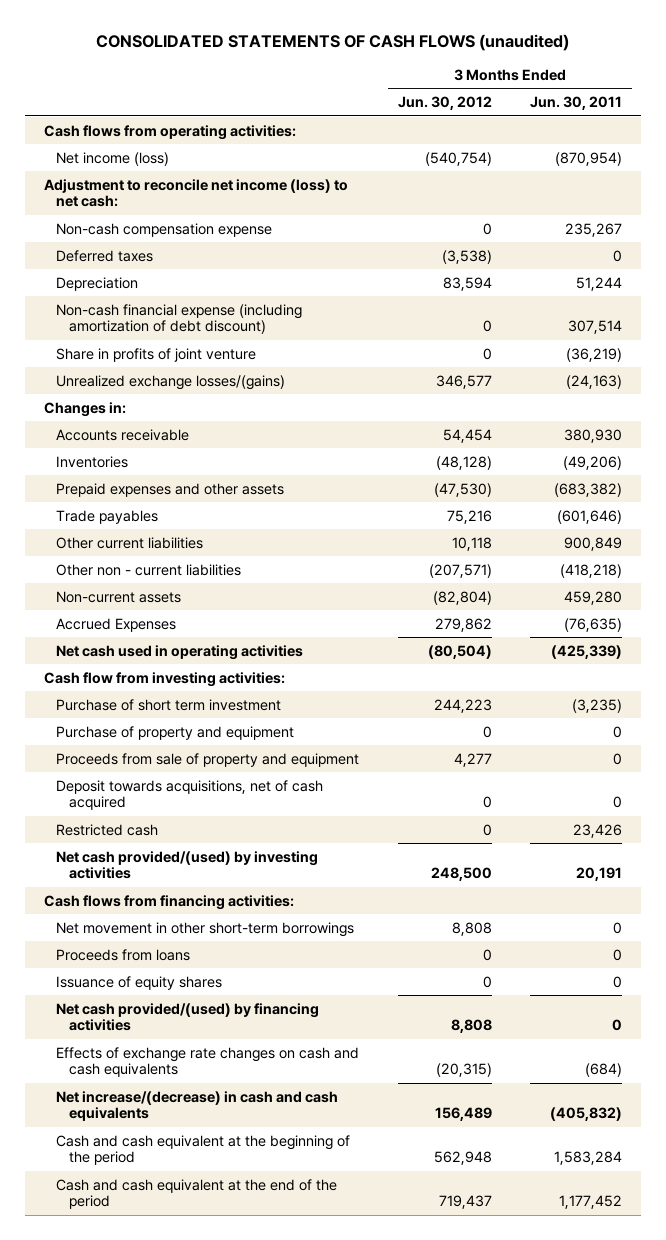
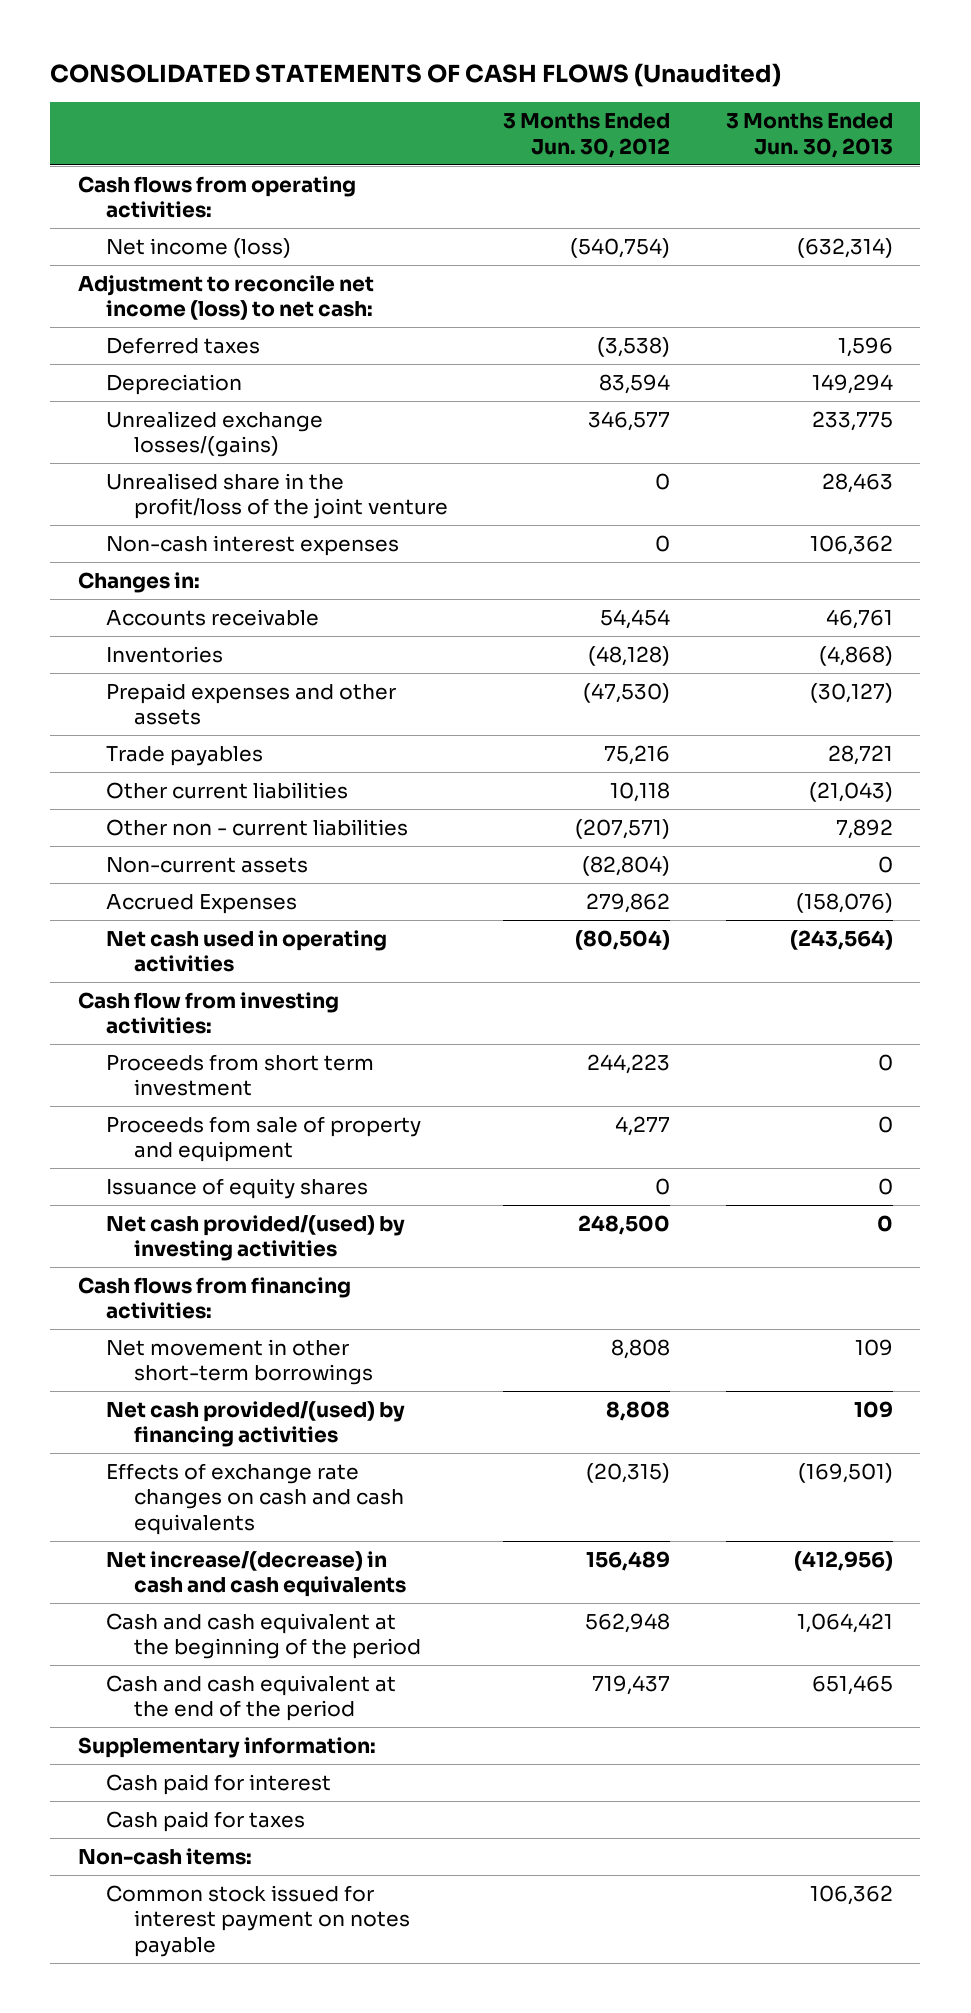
[96,33,570,51] CONSOLIDATED STATEMENTS OF CASH FLOWS (unaudited) -> [50,62,782,87] CONSOLIDATED STATEMENTS OF CASH FLOWS (Unaudited)
[530,96,623,111] Jun. 30, 2011 -> none
none -> [725,113,893,158] 3 Months Ended Jun. 30, 2013
[56,222,273,237] Non-cash compensation expense -> none
[56,303,303,335] Non-cash financial expense (including amortization of debt discount) -> none
[56,347,257,362] Share in profits of joint venture -> none
none -> [105,472,448,520] Unrealised share in the profit/loss of the joint venture
none -> [105,534,399,556] Non-cash interest expenses
[56,725,295,740] Purchase of property and equipment -> none
[56,779,324,811] Deposit towards acquisitions, net of cash acquired -> none
[56,823,159,836] Restricted cash -> none
[56,698,282,711] Purchase of short term investment -> [105,1053,374,1097] Proceeds from short term investment
[56,752,360,767] Proceeds from sale of property and equipment -> [105,1115,421,1163] Proceeds fom sale of property and equipment
[56,975,223,990] Issuance of equity shares -> [105,1177,368,1199] Issuance of equity shares
[56,948,191,961] Proceeds from loans -> none
none -> [78,1736,377,1758] Supplementary information:
none -> [105,1773,331,1795] Cash paid for interest
none -> [105,1810,305,1832] Cash paid for taxes
none -> [78,1847,253,1865] Non-cash items:
none -> [105,1884,410,1957] Common stock issued for interest payment on notes payable

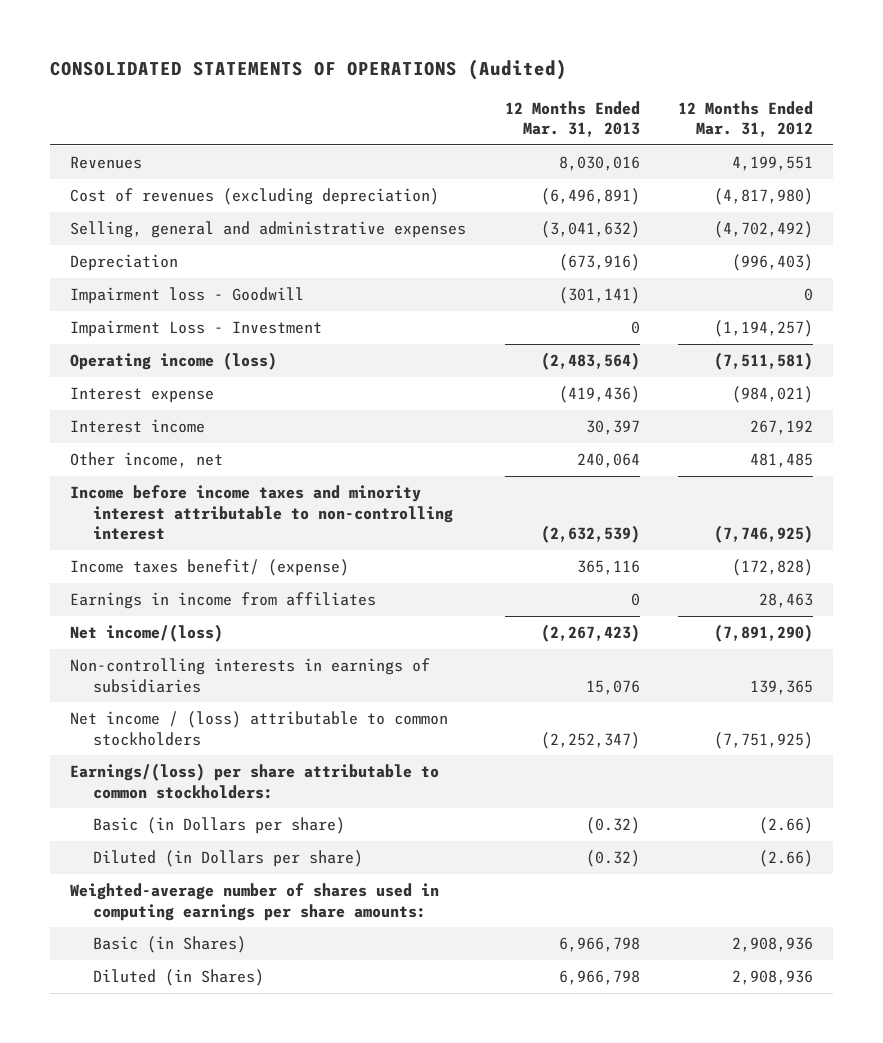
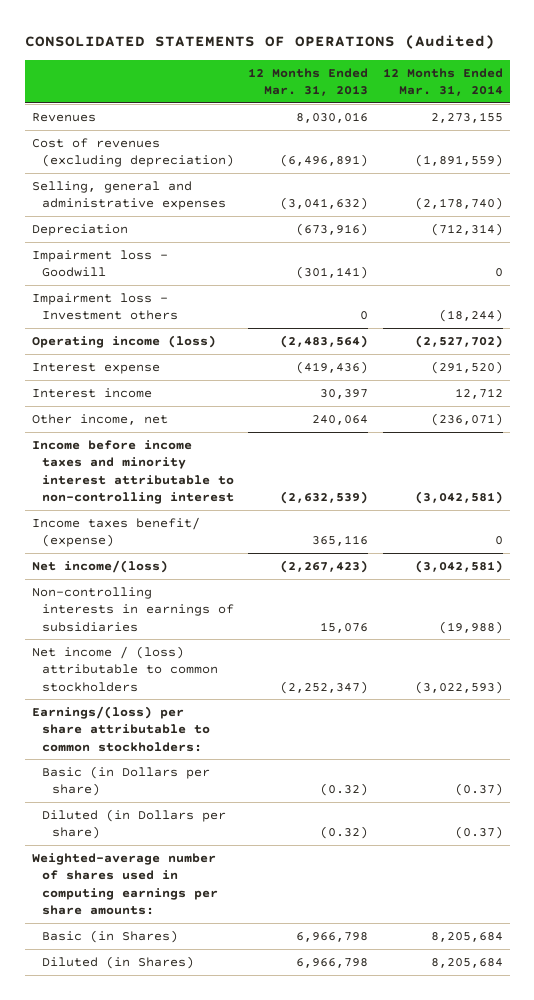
[678,100,814,137] 12 Months Ended Mar. 31, 2012 -> none
none -> [382,67,503,97] 12 Months Ended Mar. 31, 2014
[69,320,322,338] Impairment Loss - Investment -> [31,292,179,321] Impairment loss - Investment others
[69,592,376,610] Earnings in income from affiliates -> none

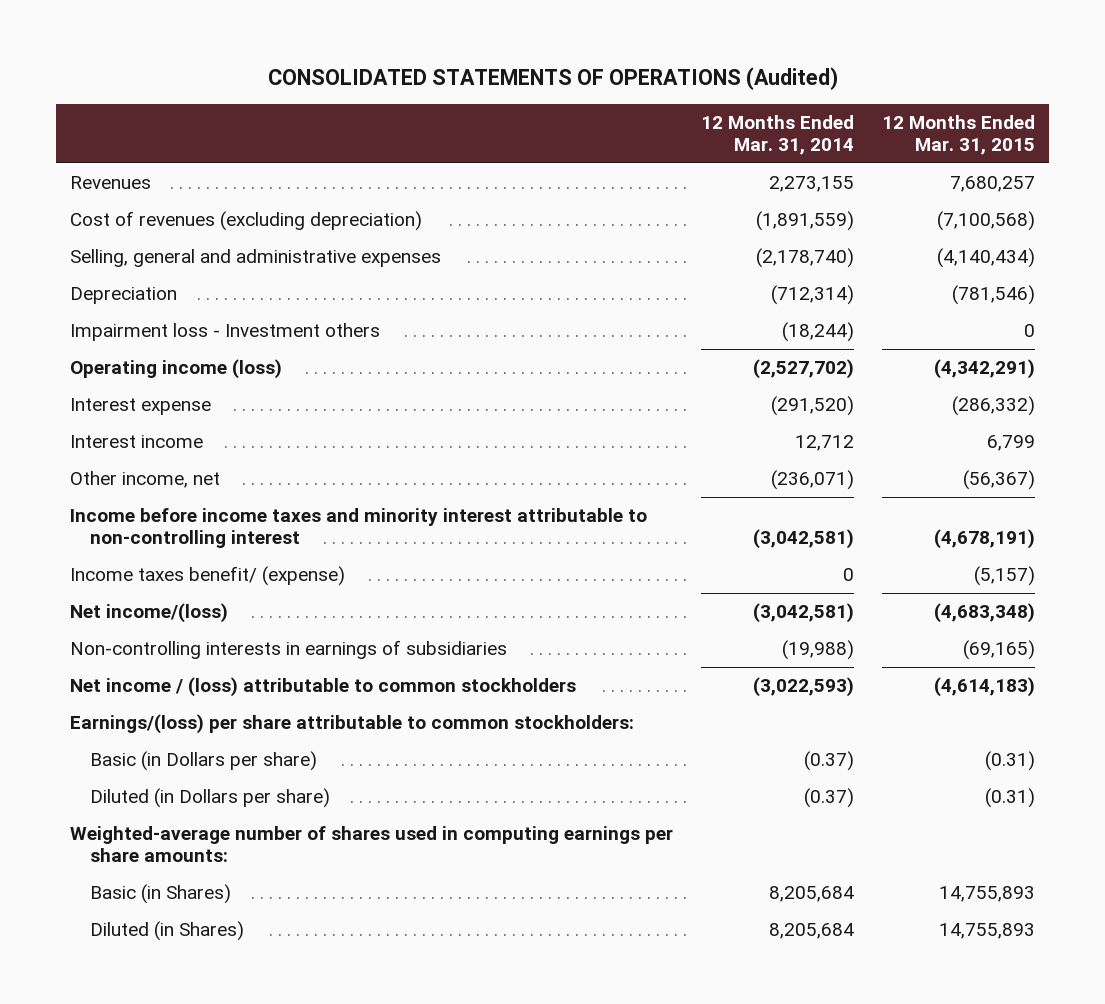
[248,67,369,97] 12 Months Ended Mar. 31, 2013 -> none
none -> [882,115,1036,156] 12 Months Ended Mar. 31, 2015
[31,249,168,278] Impairment loss - Goodwill -> none

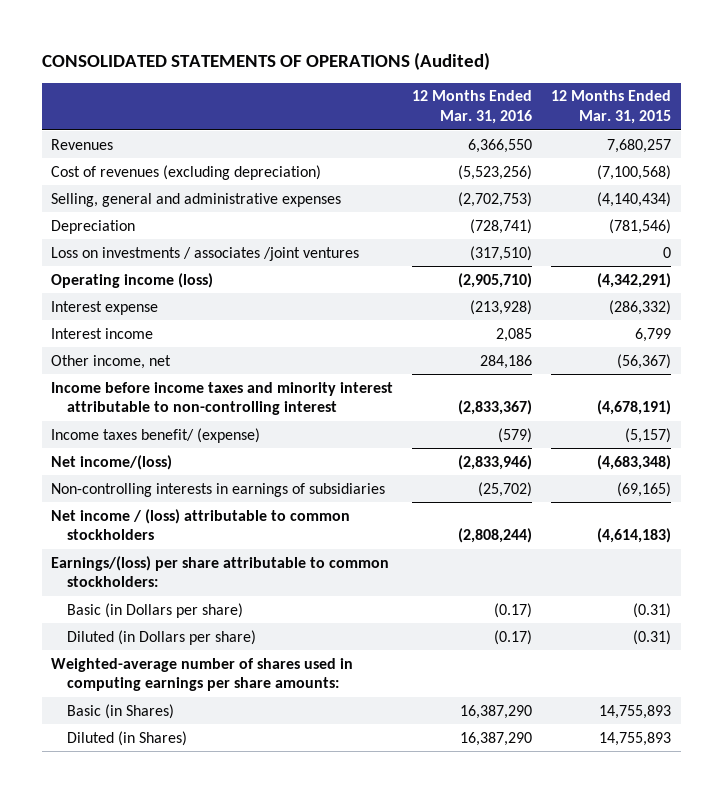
[701,115,855,156] 12 Months Ended Mar. 31, 2014 -> none
none -> [412,90,533,124] 12 Months Ended Mar. 31, 2016
[70,323,381,342] Impairment loss - Investment others -> [51,246,360,261] Loss on investments / associates /joint ventures

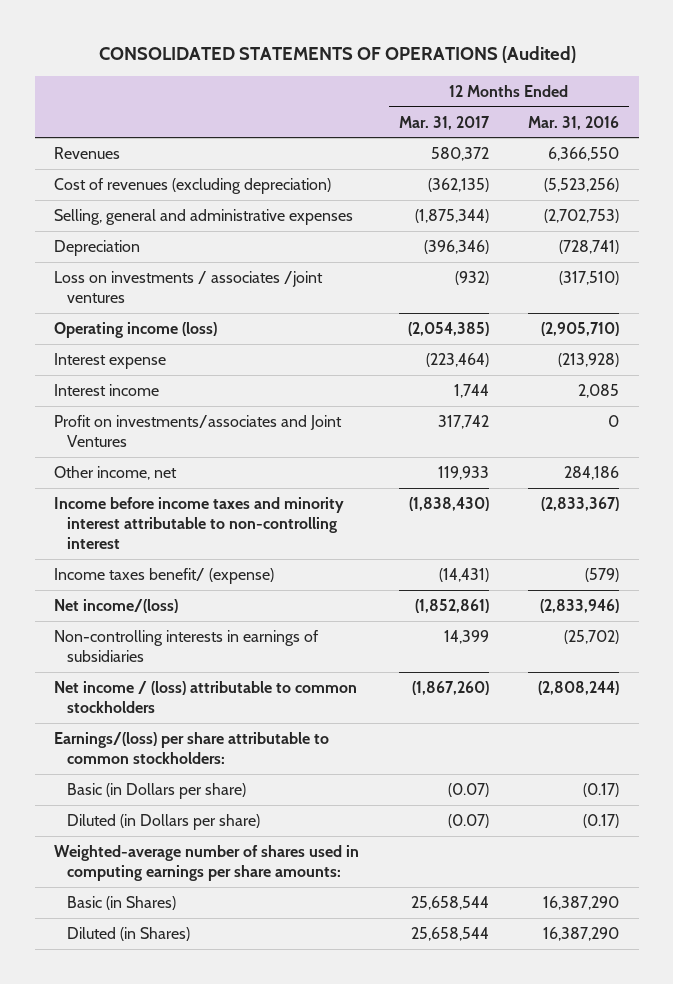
[551,90,672,124] 12 Months Ended Mar. 31, 2015 -> none
none -> [398,115,490,130] Mar. 31, 2017
none -> [54,415,343,448] Profit on investments/associates and Joint Ventures

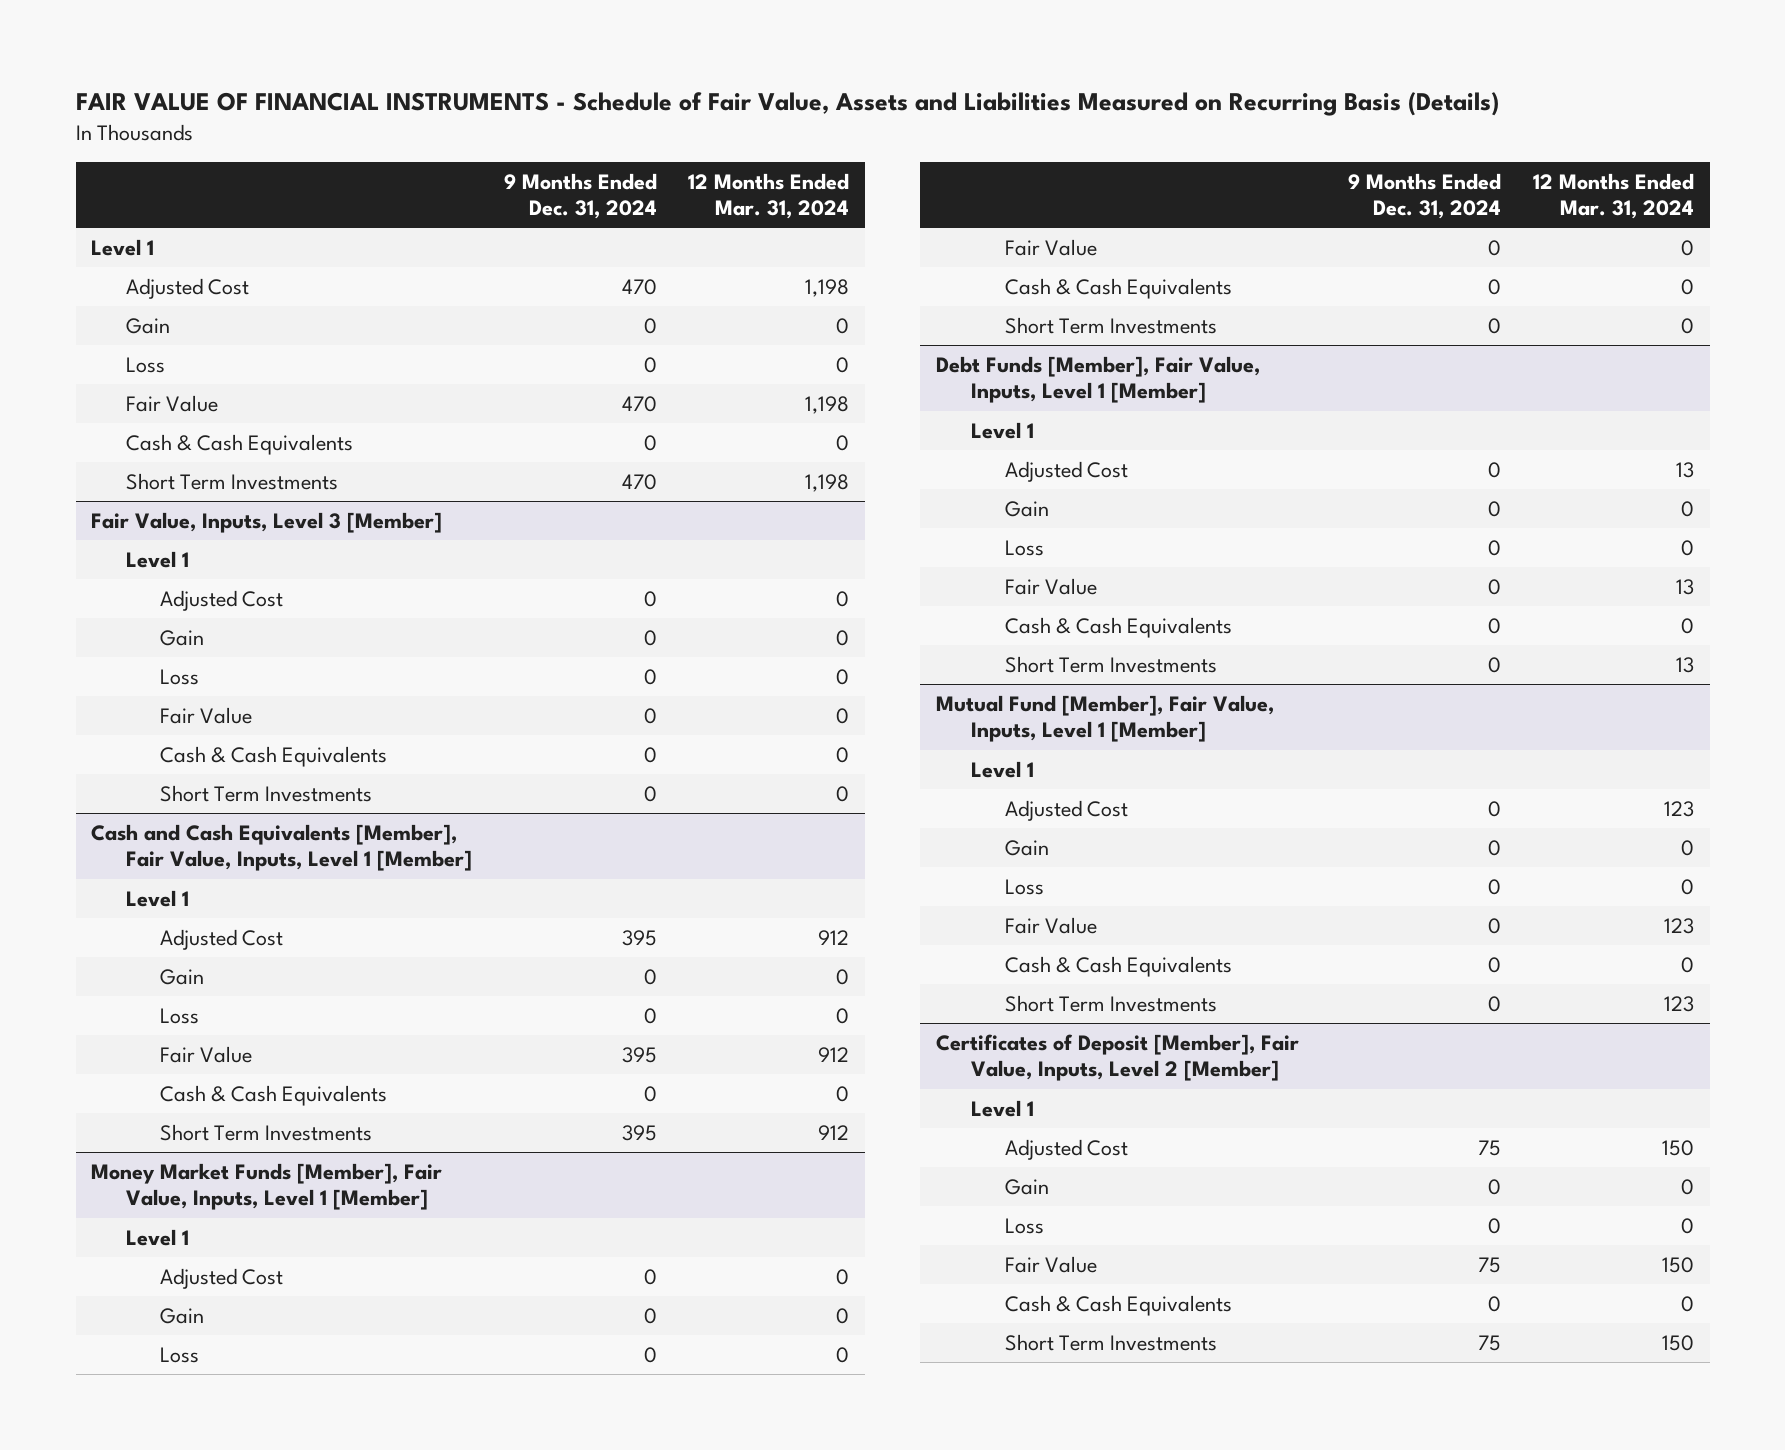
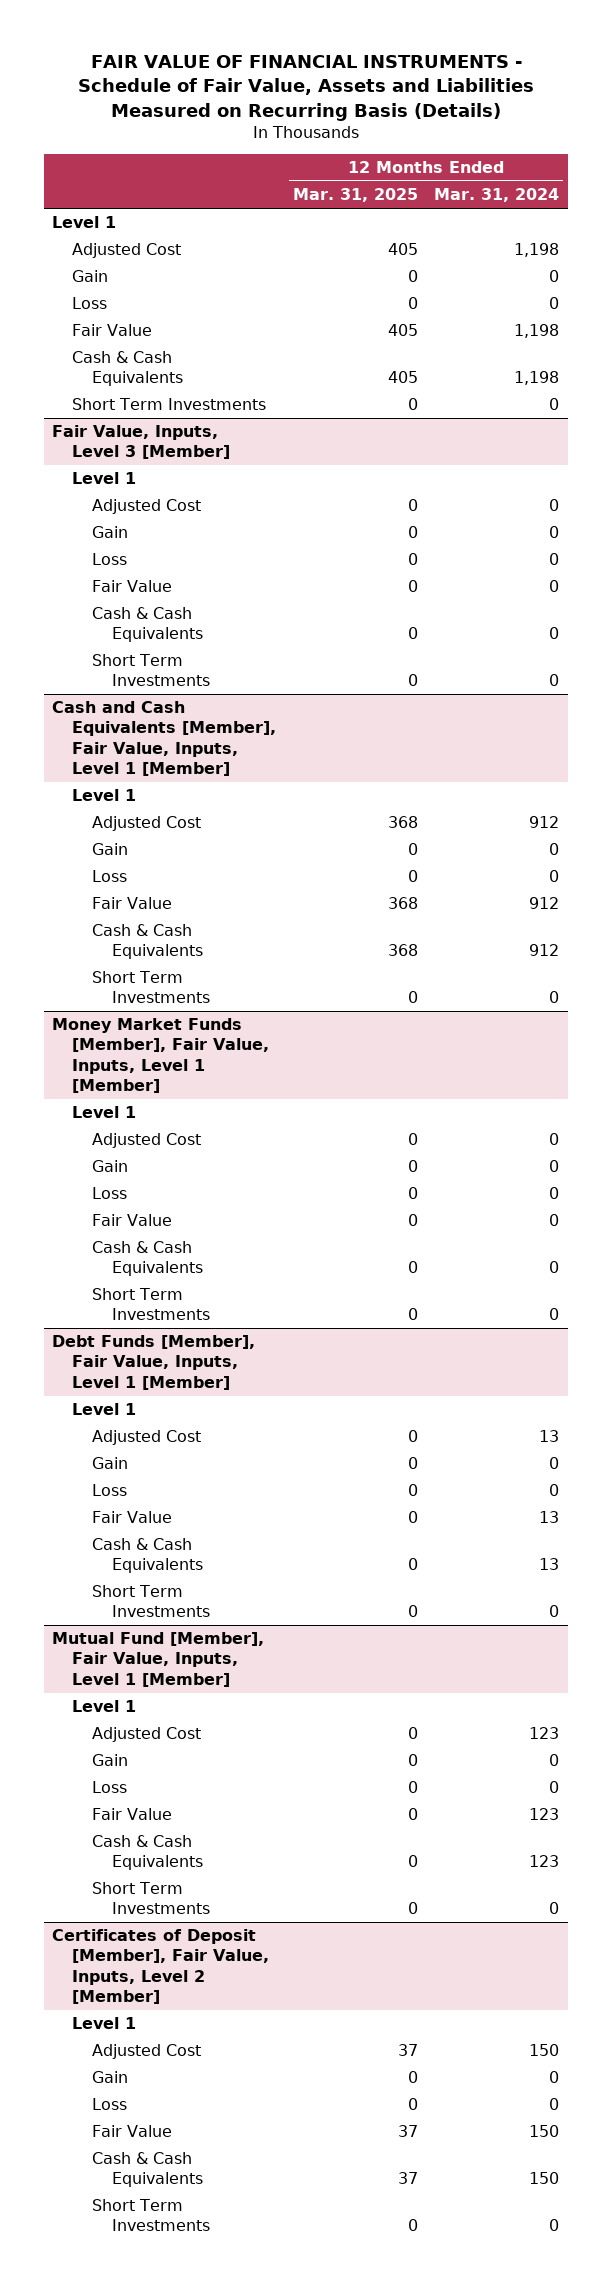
[503,172,657,220] 9 Months Ended Dec. 31, 2024 -> none
none -> [292,188,418,203] Mar. 31, 2025
[836,434,850,451] 0 -> [514,371,560,386] 1,198
[805,473,850,492] 1,198 -> [549,398,560,411] 0
[836,1085,850,1102] 0 -> [529,944,560,957] 912
[818,1124,850,1140] 912 -> [549,991,560,1004] 0
[1680,617,1694,634] 0 -> [539,1558,560,1571] 13
[1675,656,1694,673] 13 -> [549,1605,560,1618] 0
[1680,956,1694,973] 0 -> [529,1855,560,1868] 123
[1663,995,1694,1012] 123 -> [549,1902,560,1915] 0
[1680,1295,1694,1312] 0 -> [529,2172,560,2185] 150
[1661,1334,1694,1351] 150 -> [549,2219,560,2232] 0

